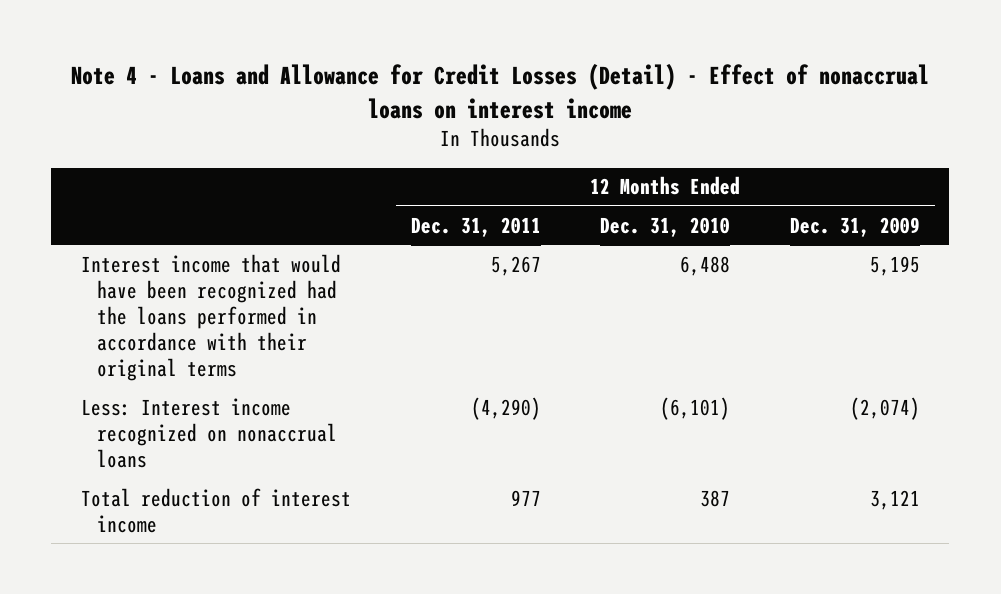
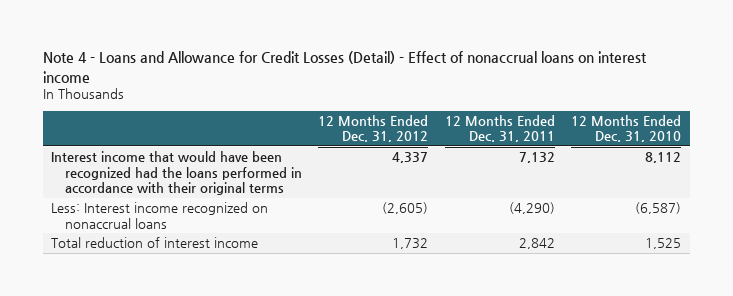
[789,216,920,237] Dec. 31, 2009 -> none
none -> [318,114,429,143] 12 Months Ended Dec. 31, 2012
[490,255,541,276] 5,267 -> [518,152,555,164] 7,132
[680,255,731,276] 6,488 -> [645,152,682,164] 8,112
[660,396,731,420] (6,101) -> [635,202,682,215] (6,587)
[510,489,541,506] 977 -> [518,238,555,250] 2,842
[700,489,731,507] 387 -> [645,238,682,250] 1,525

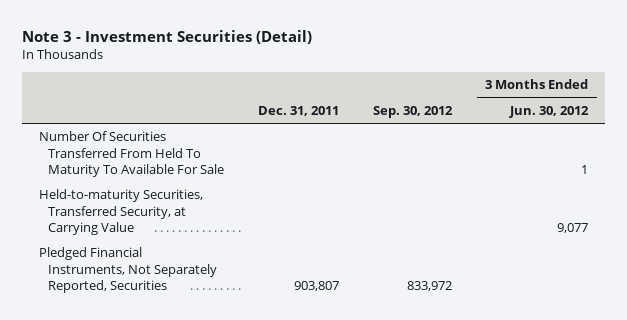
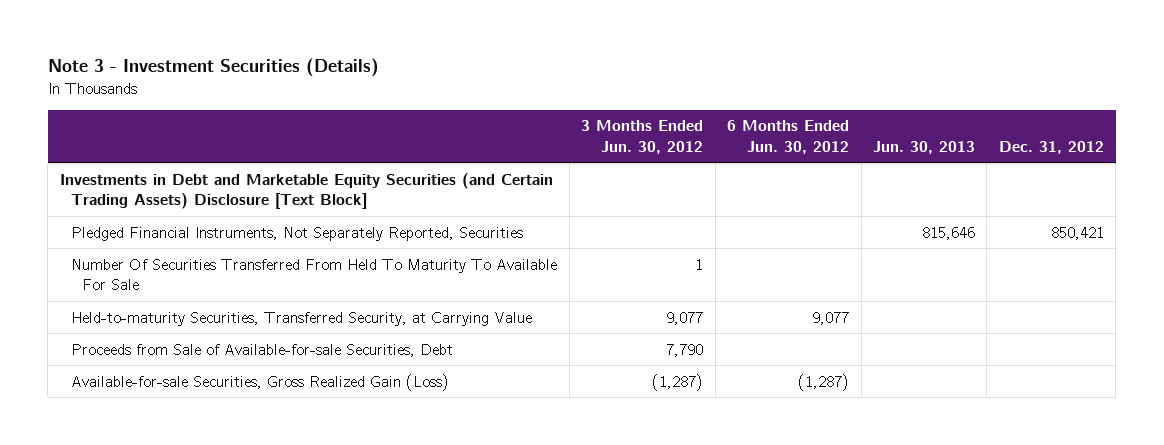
[22,29,313,44] Note 3 - Investment Securities (Detail) -> [47,58,379,78] Note 3 - Investment Securities (Details)
[257,105,339,116] Dec. 31, 2011 -> none
[372,105,453,118] Sep. 30, 2012 -> none
none -> [727,120,850,154] 6 Months Ended Jun. 30, 2012
none -> [873,140,976,154] Jun. 30, 2013
none -> [998,140,1104,154] Dec. 31, 2012
none -> [59,172,553,210] Investments in Debt and Marketable Equity Securities (and Certain Trading Assets) Disclosure [Text Block]
[39,247,217,293] Pledged Financial Instruments, Not Separately Reported, Securities -> [71,226,524,241] Pledged Financial Instruments, Not Separately Reported, Securities
none -> [71,343,454,357] Proceeds from Sale of Available-for-sale Securities, Debt
none -> [71,373,450,391] Available-for-sale Securities, Gross Realized Gain (Loss)

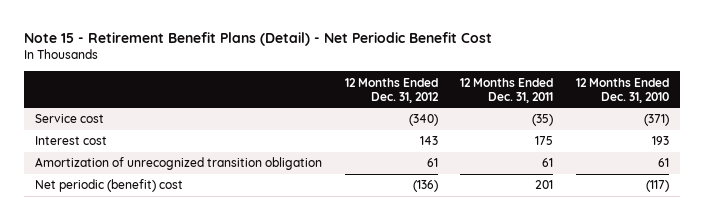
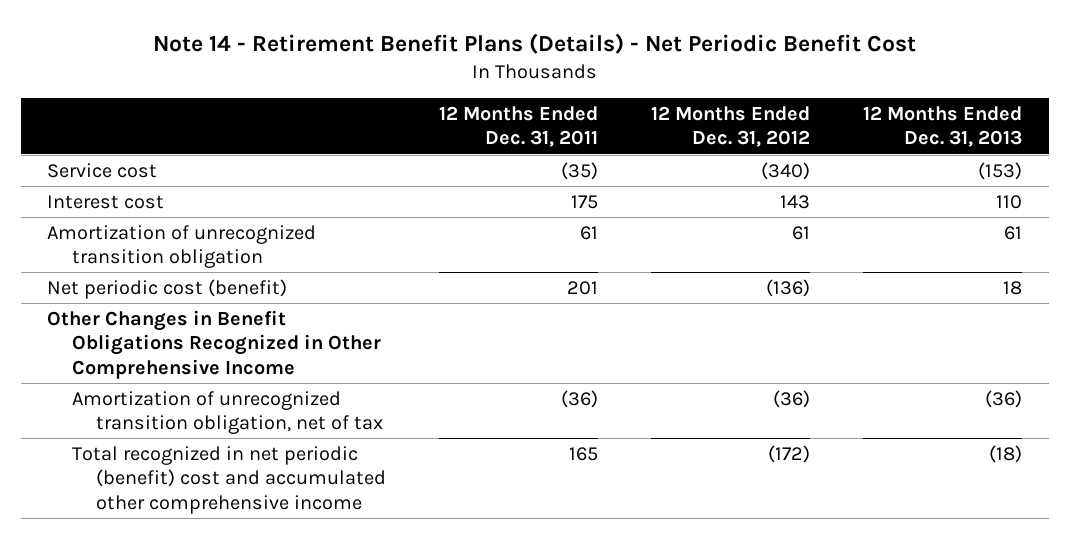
[23,31,492,46] Note 15 - Retirement Benefit Plans (Detail) - Net Periodic Benefit Cost -> [152,33,916,55] Note 14 - Retirement Benefit Plans (Details) - Net Periodic Benefit Cost
[575,77,669,103] 12 Months Ended Dec. 31, 2010 -> none
none -> [863,105,1023,148] 12 Months Ended Dec. 31, 2013
[35,179,184,193] Net periodic (benefit) cost -> [47,278,288,299] Net periodic cost (benefit)
none -> [47,309,381,379] Other Changes in Benefit Obligations Recognized in Other Comprehensive Income
none -> [71,390,384,435] Amortization of unrecognized transition obligation, net of tax
none -> [71,445,387,514] Total recognized in net periodic (benefit) cost and accumulated other comprehensive income

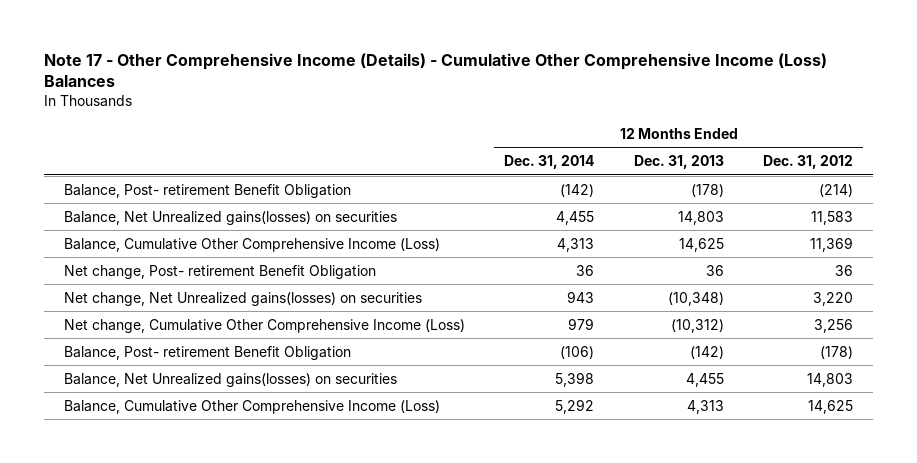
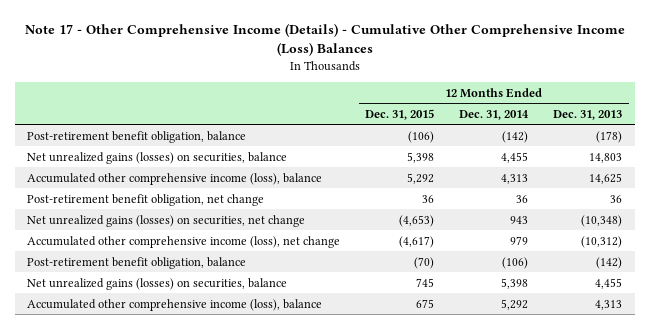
[763,155,854,170] Dec. 31, 2012 -> none
none -> [365,108,435,120] Dec. 31, 2015
[63,183,351,198] Balance, Post- retirement Benefit Obligation -> [27,130,247,143] Post-retirement benefit obligation, balance
[63,210,397,225] Balance, Net Unrealized gains(losses) on securities -> [27,151,288,164] Net unrealized gains (losses) on securities, balance
[63,237,440,252] Balance, Cumulative Other Comprehensive Income (Loss) -> [27,172,323,185] Accumulated other comprehensive income (loss), balance
[63,264,376,279] Net change, Post- retirement Benefit Obligation -> [27,193,265,206] Post-retirement benefit obligation, net change
[63,291,422,306] Net change, Net Unrealized gains(losses) on securities -> [27,214,306,227] Net unrealized gains (losses) on securities, net change
[63,318,465,333] Net change, Cumulative Other Comprehensive Income (Loss) -> [27,235,341,248] Accumulated other comprehensive income (loss), net change
[63,345,351,360] Balance, Post- retirement Benefit Obligation -> [27,256,247,269] Post-retirement benefit obligation, balance
[63,372,397,387] Balance, Net Unrealized gains(losses) on securities -> [27,277,288,290] Net unrealized gains (losses) on securities, balance
[63,399,440,414] Balance, Cumulative Other Comprehensive Income (Loss) -> [27,298,323,311] Accumulated other comprehensive income (loss), balance

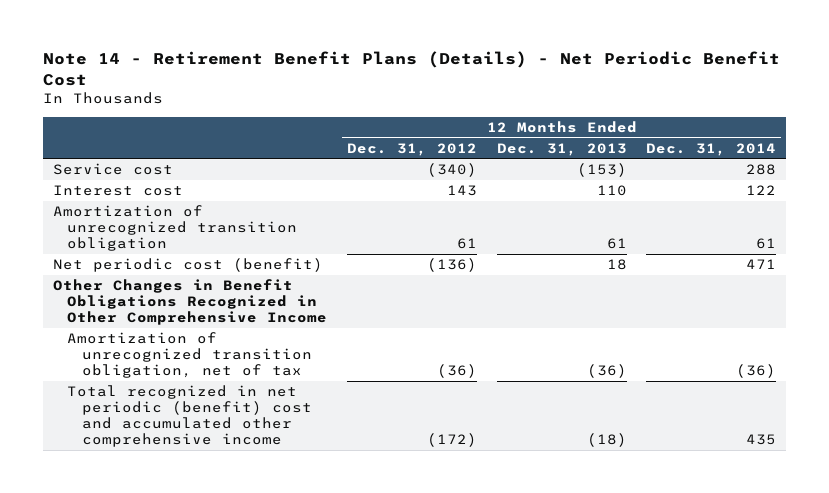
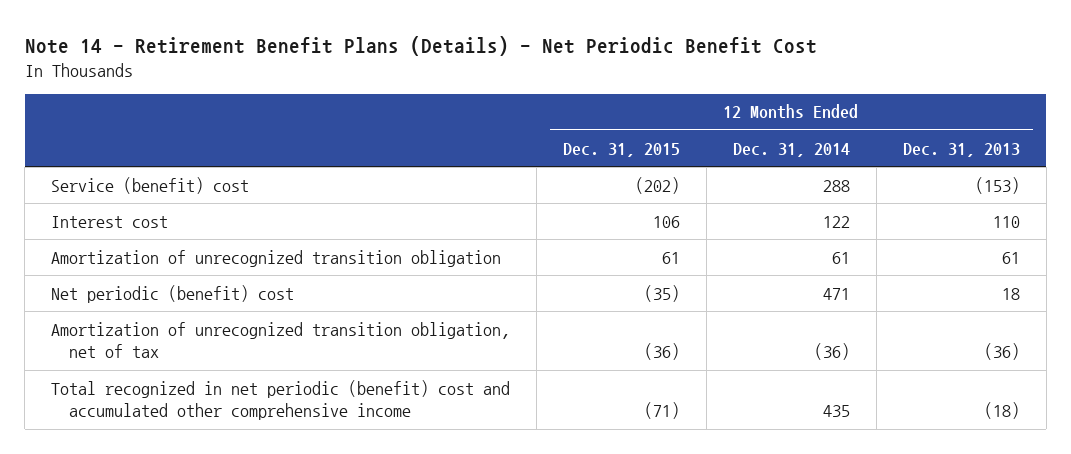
[346,142,477,156] Dec. 31, 2012 -> none
none -> [563,142,681,157] Dec. 31, 2015
[52,163,173,176] Service cost -> [51,176,250,194] Service (benefit) cost
[52,279,328,326] Other Changes in Benefit Obligations Recognized in Other Comprehensive Income -> none
[52,258,323,273] Net periodic cost (benefit) -> [51,284,295,303] Net periodic (benefit) cost

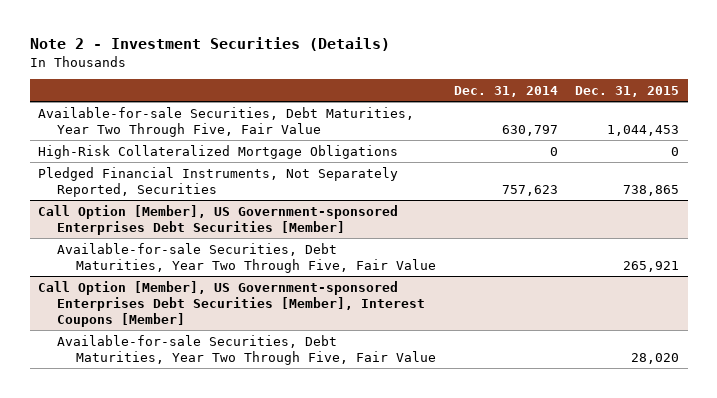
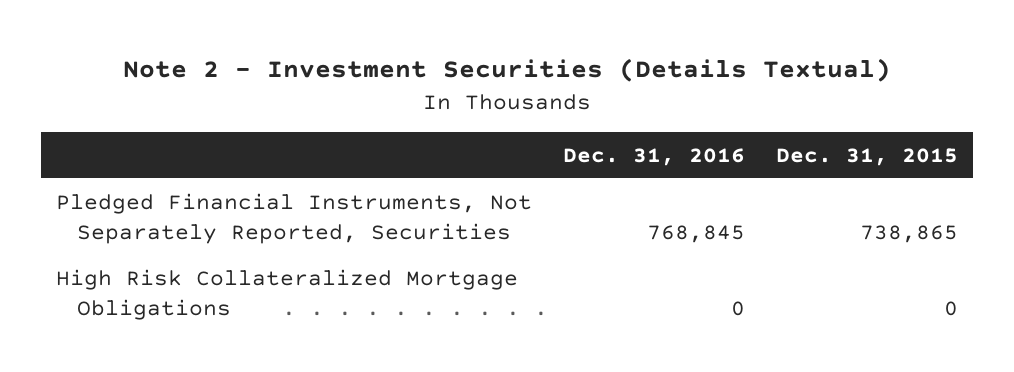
[29,37,390,52] Note 2 - Investment Securities (Details) -> [123,58,892,83] Note 2 - Investment Securities (Details Textual)
[453,85,558,97] Dec. 31, 2014 -> none
none -> [563,147,746,166] Dec. 31, 2016
[38,106,415,137] Available-for-sale Securities, Debt Maturities, Year Two Through Five, Fair Value -> none
[38,144,399,159] High-Risk Collateralized Mortgage Obligations -> none
[38,204,399,235] Call Option [Member], US Government-sponsored Enterprises Debt Securities [Member] -> none
[57,242,437,273] Available-for-sale Securities, Debt Maturities, Year Two Through Five, Fair Value -> none
[38,280,426,327] Call Option [Member], US Government-sponsored Enterprises Debt Securities [Member], Interest Coupons [Member] -> none
[57,334,437,365] Available-for-sale Securities, Debt Maturities, Year Two Through Five, Fair Value -> none
none -> [56,268,519,320] High Risk Collateralized Mortgage Obligations

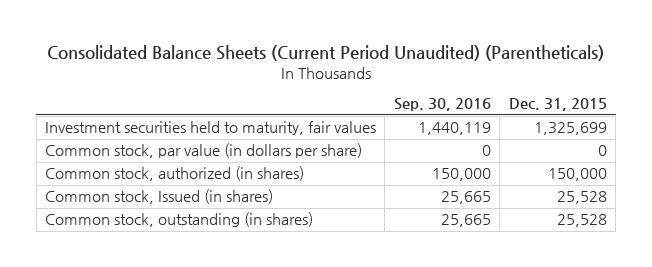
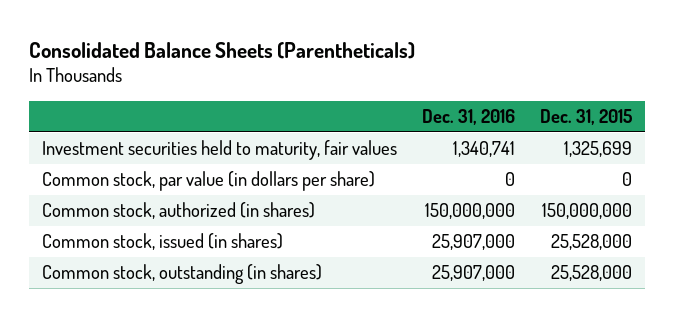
[46,45,604,62] Consolidated Balance Sheets (Current Period Unaudited) (Parentheticals) -> [28,41,415,59] Consolidated Balance Sheets (Parentheticals)
[393,98,491,112] Sep. 30, 2016 -> none
none -> [421,109,515,126] Dec. 31, 2016
[547,168,607,182] 150,000 -> [542,203,633,220] 150,000,000
[45,189,274,205] Common stock, Issued (in shares) -> [41,233,283,251] Common stock, issued (in shares)
[556,191,607,205] 25,528 -> [551,234,633,251] 25,528,000
[556,214,607,228] 25,528 -> [551,265,633,282] 25,528,000

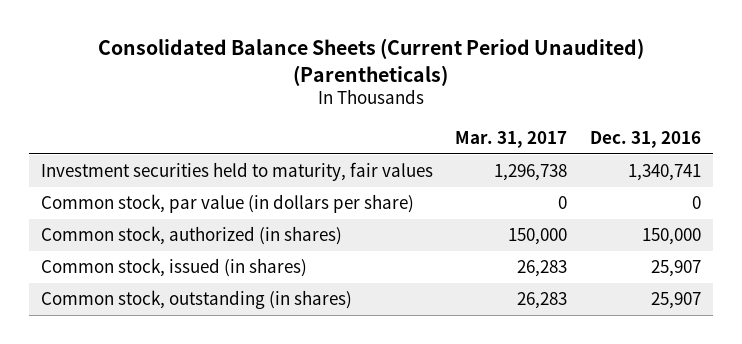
[28,41,415,59] Consolidated Balance Sheets (Parentheticals) -> [97,38,644,86] Consolidated Balance Sheets (Current Period Unaudited) (Parentheticals)
[540,109,633,126] Dec. 31, 2015 -> none
none -> [455,130,568,148] Mar. 31, 2017
[424,203,515,220] 150,000,000 -> [642,228,702,246] 150,000
[431,234,515,251] 25,907,000 -> [651,260,702,278] 25,907
[431,265,515,282] 25,907,000 -> [651,292,702,310] 25,907

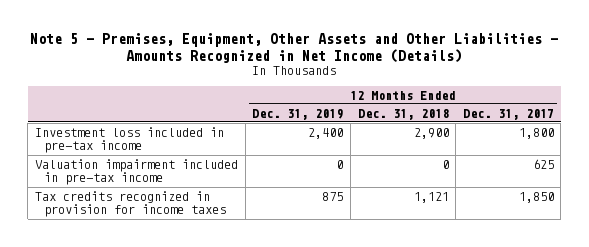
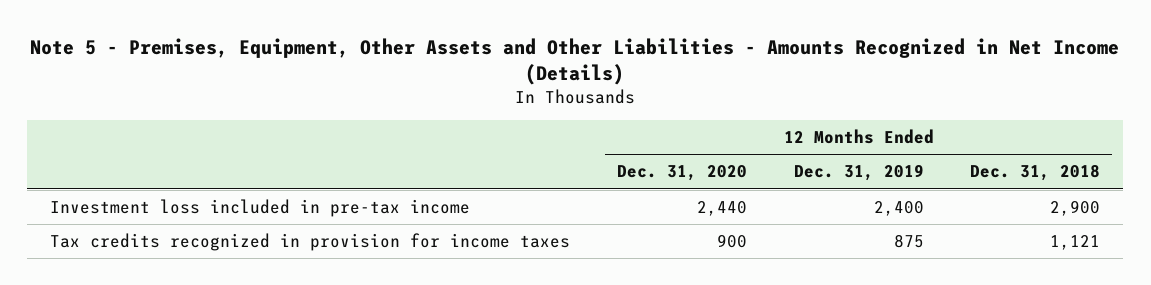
[462,108,554,120] Dec. 31, 2017 -> none
none -> [617,165,748,182] Dec. 31, 2020
[34,158,238,186] Valuation impairment included in pre-tax income -> none

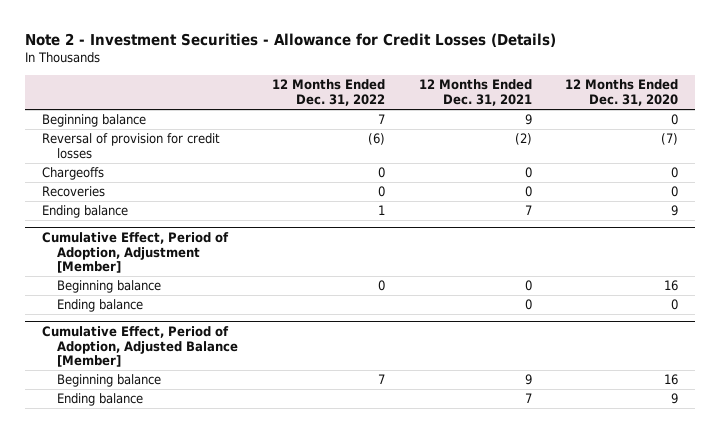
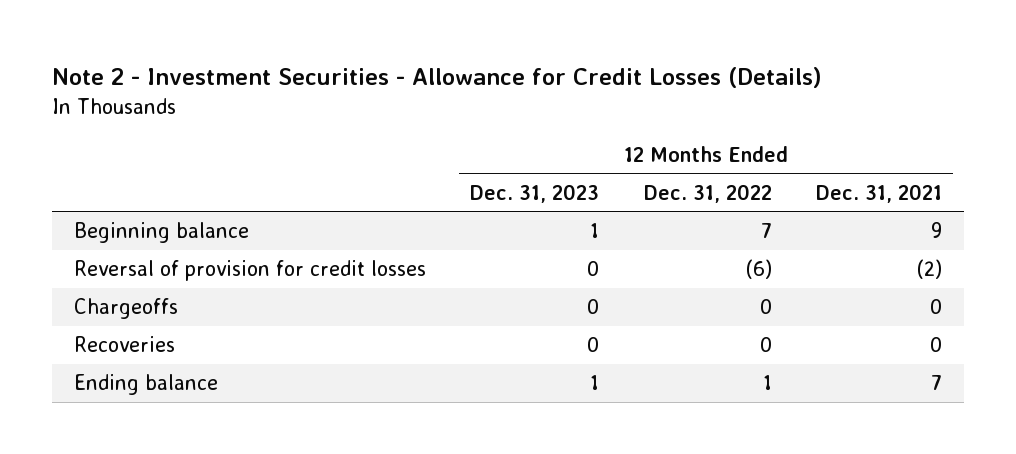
[565,79,679,107] 12 Months Ended Dec. 31, 2020 -> none
none -> [470,183,600,203] Dec. 31, 2023
[42,231,230,274] Cumulative Effect, Period of Adoption, Adjustment [Member] -> none
[56,280,161,294] Beginning balance -> none
[56,299,143,313] Ending balance -> none
[42,325,238,368] Cumulative Effect, Period of Adoption, Adjusted Balance [Member] -> none
[56,374,161,388] Beginning balance -> none
[56,393,143,407] Ending balance -> none

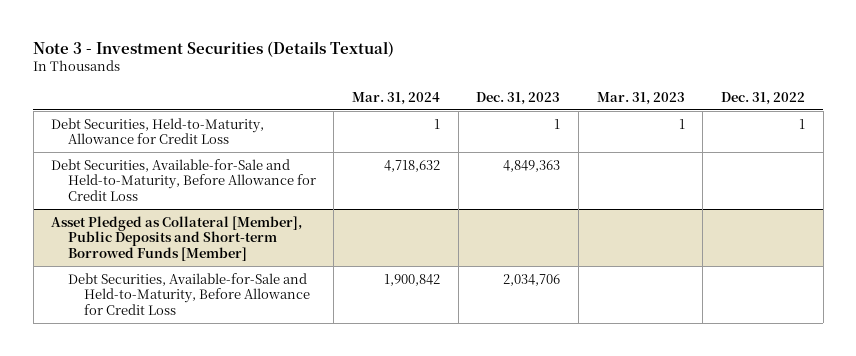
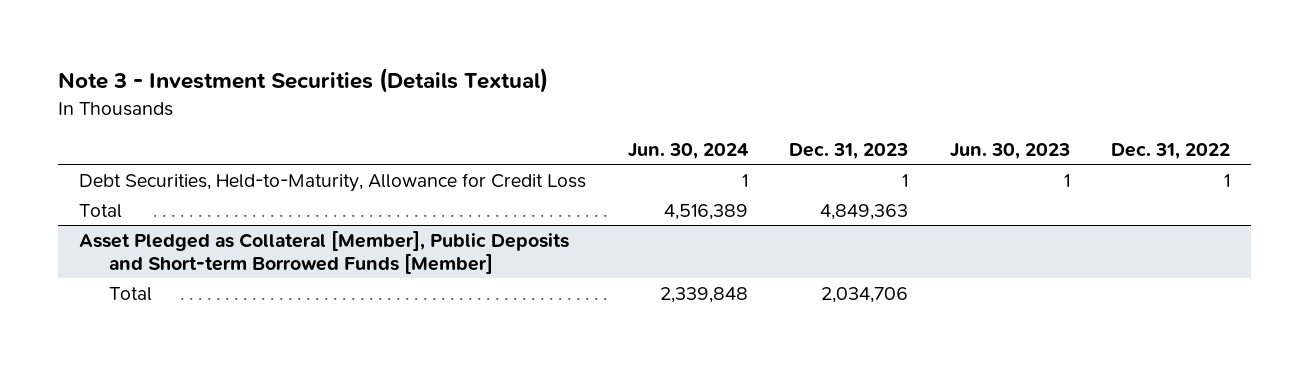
[351,91,440,105] Mar. 31, 2024 -> none
[596,91,685,105] Mar. 31, 2023 -> none
none -> [627,142,749,159] Jun. 30, 2024
none -> [949,142,1070,159] Jun. 30, 2023
[51,158,316,202] Debt Securities, Available-for-Sale and Held-to-Maturity, Before Allowance for Credit Loss -> [78,203,122,218] Total
[67,272,310,316] Debt Securities, Available-for-Sale and Held-to-Maturity, Before Allowance for Credit Loss -> [108,286,152,301] Total

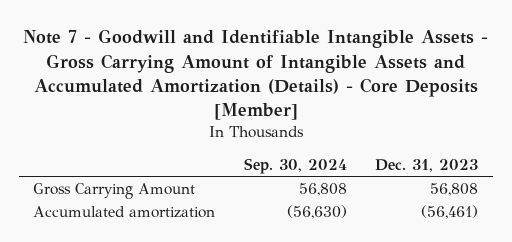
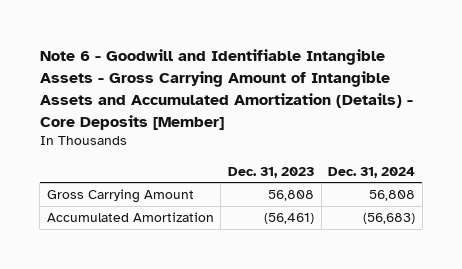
[22,29,488,121] Note 7 - Goodwill and Identifiable Intangible Assets - Gross Carrying Amount of Intangible Assets and Accumulated Amortization (Details) - Core Deposits [Member] -> [39,49,413,130] Note 6 - Goodwill and Identifiable Intangible Assets - Gross Carrying Amount of Intangible Assets and Accumulated Amortization (Details) - Core Deposits [Member]
[243,157,347,174] Sep. 30, 2024 -> none
none -> [328,166,416,178] Dec. 31, 2024
[33,205,216,218] Accumulated amortization -> [46,212,214,223] Accumulated Amortization

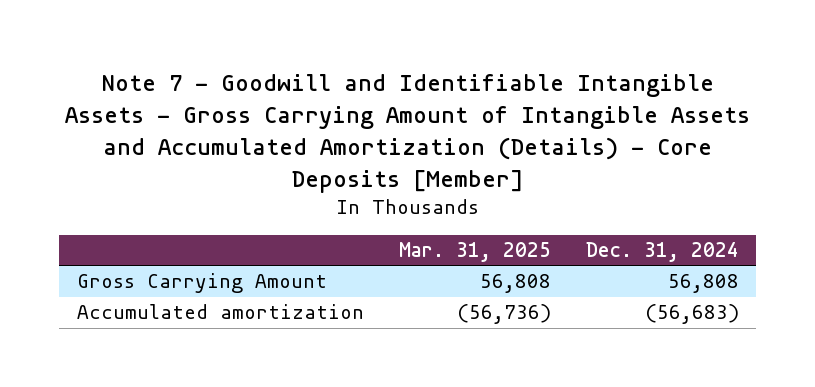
[39,49,413,130] Note 6 - Goodwill and Identifiable Intangible Assets - Gross Carrying Amount of Intangible Assets and Accumulated Amortization (Details) - Core Deposits [Member] -> [64,73,750,193] Note 7 - Goodwill and Identifiable Intangible Assets - Gross Carrying Amount of Intangible Assets and Accumulated Amortization (Details) - Core Deposits [Member]
[228,166,315,178] Dec. 31, 2023 -> none
none -> [398,242,551,263] Mar. 31, 2025
[46,212,214,223] Accumulated Amortization -> [76,304,364,320] Accumulated amortization

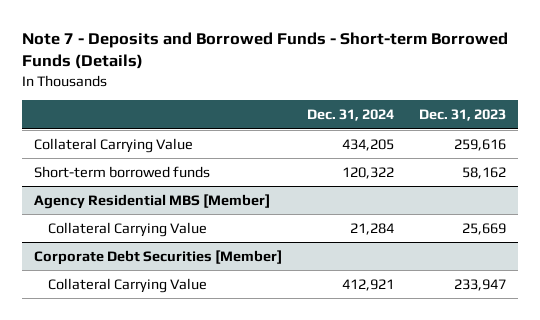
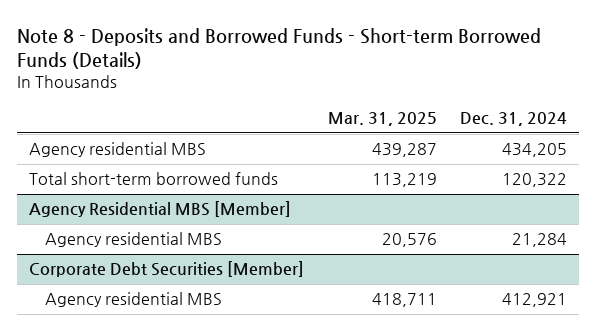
[21,32,508,70] Note 7 - Deposits and Borrowed Funds - Short-term Borrowed Funds (Details) -> [17,27,542,70] Note 8 - Deposits and Borrowed Funds - Short-term Borrowed Funds (Details)
[419,109,507,122] Dec. 31, 2023 -> none
none -> [327,112,437,127] Mar. 31, 2025
[34,137,194,153] Collateral Carrying Value -> [29,142,207,158] Agency residential MBS
[34,165,211,178] Short-term borrowed funds -> [29,172,279,186] Total short-term borrowed funds
[47,221,207,237] Collateral Carrying Value -> [44,232,222,248] Agency residential MBS
[47,277,207,293] Collateral Carrying Value -> [44,292,222,308] Agency residential MBS

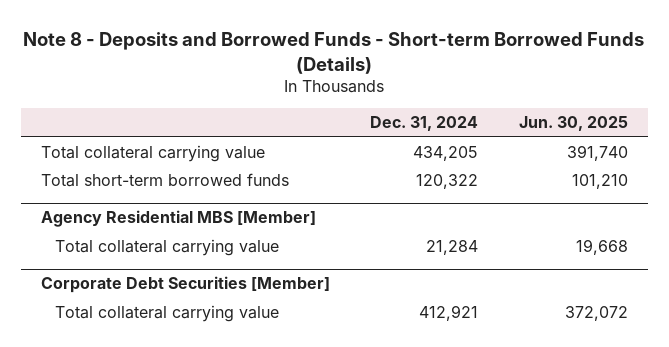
[327,112,437,127] Mar. 31, 2025 -> none
none -> [518,116,628,132] Jun. 30, 2025
[29,142,207,158] Agency residential MBS -> [41,145,266,163] Total collateral carrying value
[44,232,222,248] Agency residential MBS -> [54,239,279,257] Total collateral carrying value
[44,292,222,308] Agency residential MBS -> [54,305,279,323] Total collateral carrying value

